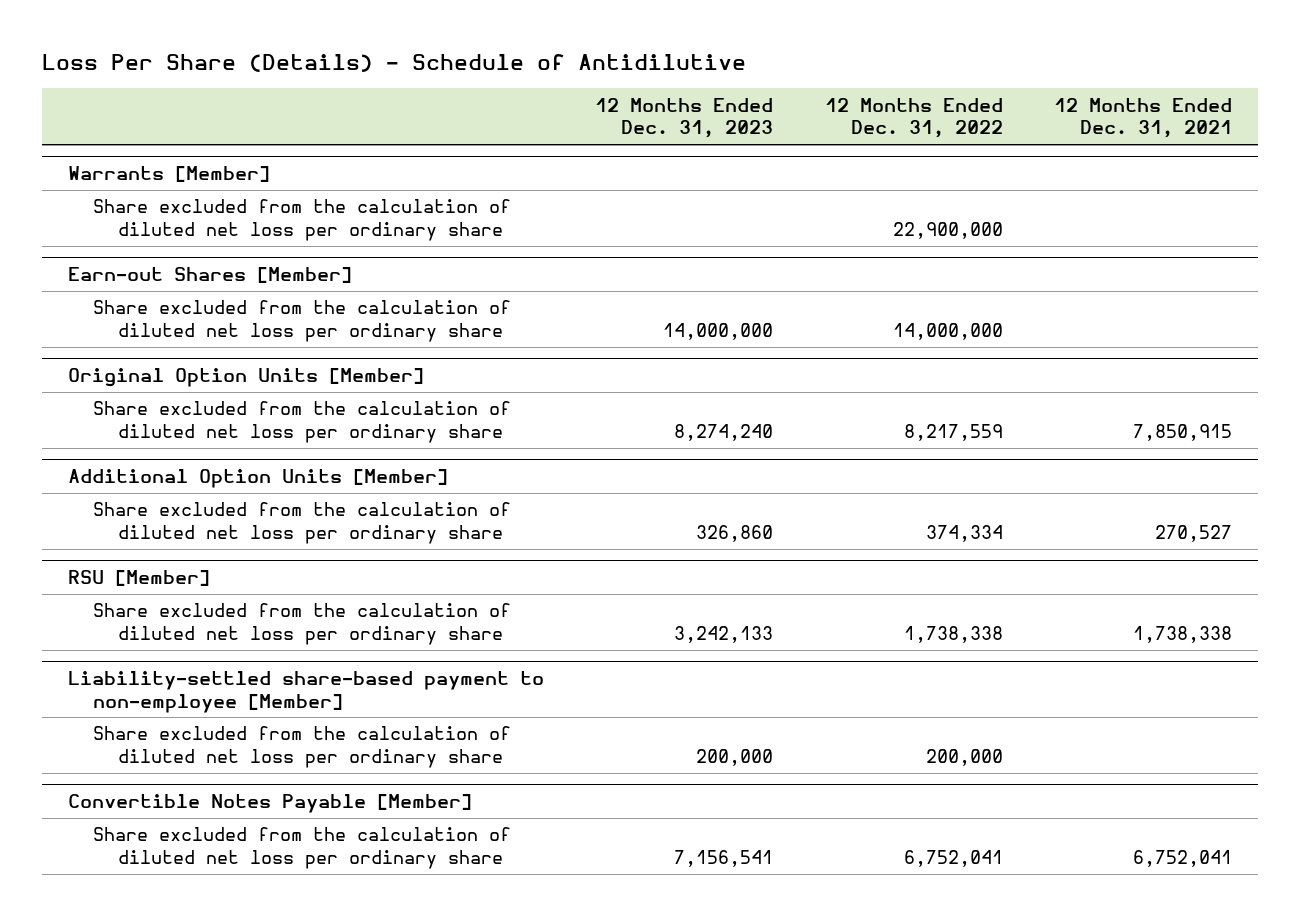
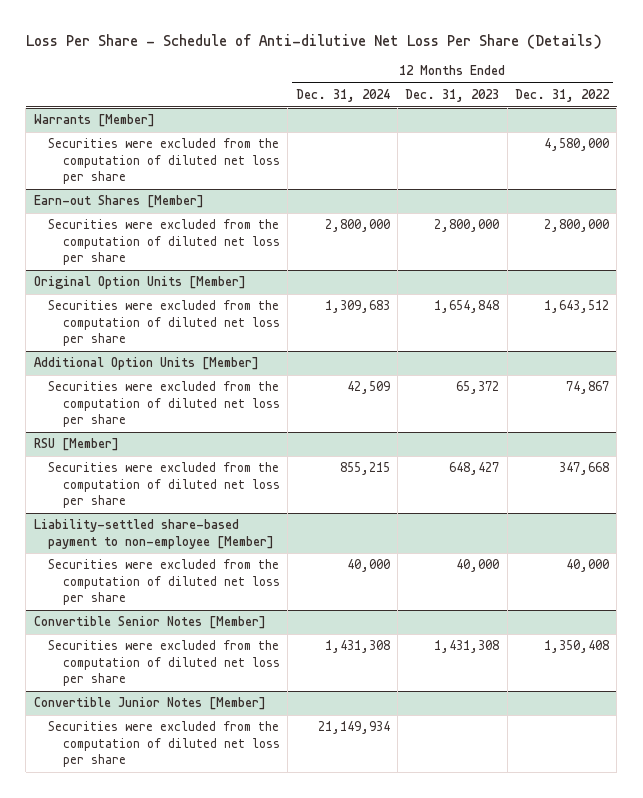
[42,54,747,73] Loss Per Share (Details) - Schedule of Antidilutive -> [25,33,602,49] Loss Per Share - Schedule of Anti-dilutive Net Loss Per Share (Details)
[1054,97,1233,139] 12 Months Ended Dec. 31, 2021 -> none
none -> [295,89,390,103] Dec. 31, 2024
[93,199,512,242] Share excluded from the calculation of diluted net loss per ordinary share -> [48,138,280,185] Securities were excluded from the computation of diluted net loss per share
[892,222,1003,240] 22,900,000 -> [544,138,610,152] 4,580,000
[93,300,512,343] Share excluded from the calculation of diluted net loss per ordinary share -> [48,219,280,266] Securities were excluded from the computation of diluted net loss per share
[663,323,774,341] 14,000,000 -> [434,219,500,233] 2,800,000
[892,323,1003,341] 14,000,000 -> [544,219,610,233] 2,800,000
[93,401,512,444] Share excluded from the calculation of diluted net loss per ordinary share -> [48,300,280,347] Securities were excluded from the computation of diluted net loss per share
[674,424,774,442] 8,274,240 -> [434,300,500,314] 1,654,848
[903,424,1003,442] 8,217,559 -> [544,300,610,314] 1,643,512
[93,502,512,545] Share excluded from the calculation of diluted net loss per ordinary share -> [48,381,280,428] Securities were excluded from the computation of diluted net loss per share
[696,525,774,543] 326,860 -> [456,381,500,395] 65,372
[925,525,1003,543] 374,334 -> [566,381,610,395] 74,867
[93,603,512,646] Share excluded from the calculation of diluted net loss per ordinary share -> [48,462,280,509] Securities were excluded from the computation of diluted net loss per share
[674,626,774,644] 3,242,133 -> [449,462,500,476] 648,427
[903,626,1003,644] 1,738,338 -> [559,462,610,476] 347,668
[93,726,512,769] Share excluded from the calculation of diluted net loss per ordinary share -> [48,559,280,606] Securities were excluded from the computation of diluted net loss per share
[696,749,774,767] 200,000 -> [456,559,500,573] 40,000
[925,749,1003,767] 200,000 -> [566,559,610,573] 40,000
[67,793,472,813] Convertible Notes Payable [Member] -> [33,616,266,630] Convertible Senior Notes [Member]
[93,827,512,870] Share excluded from the calculation of diluted net loss per ordinary share -> [48,640,280,687] Securities were excluded from the computation of diluted net loss per share
[674,850,774,868] 7,156,541 -> [434,640,500,654] 1,431,308
[903,850,1003,868] 6,752,041 -> [544,640,610,654] 1,350,408
none -> [33,697,266,711] Convertible Junior Notes [Member]
none -> [48,721,280,768] Securities were excluded from the computation of diluted net loss per share

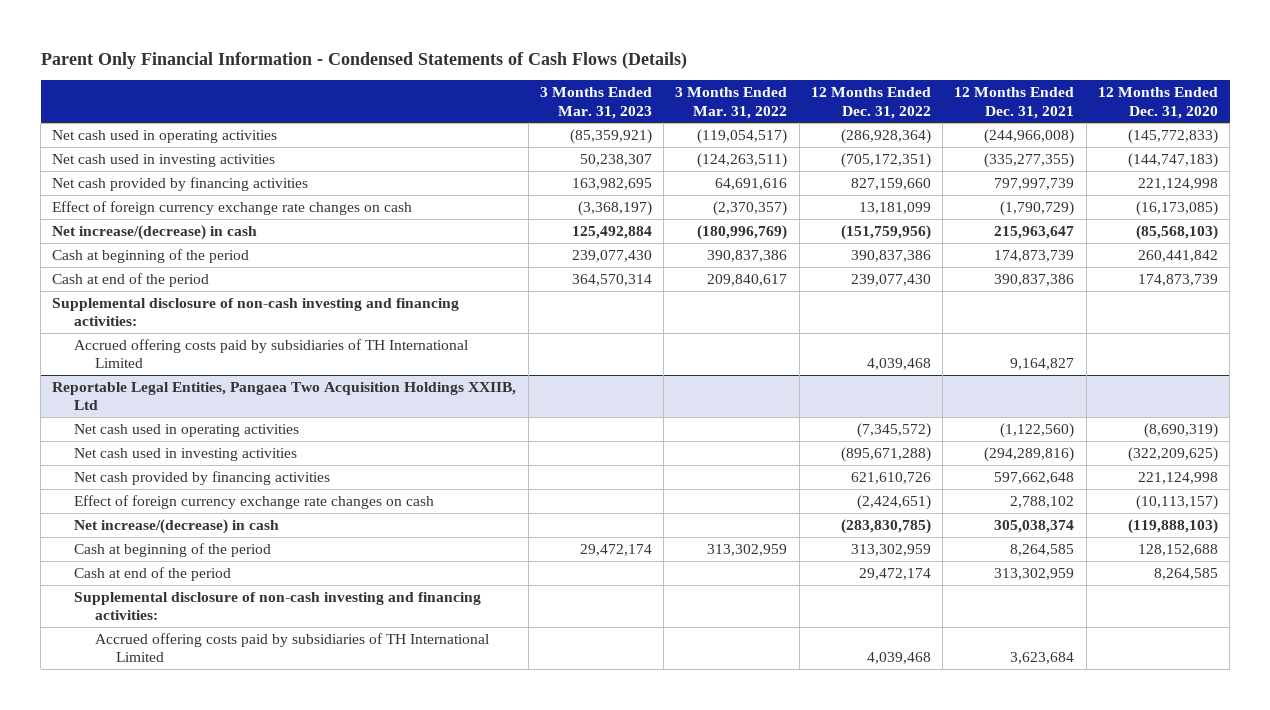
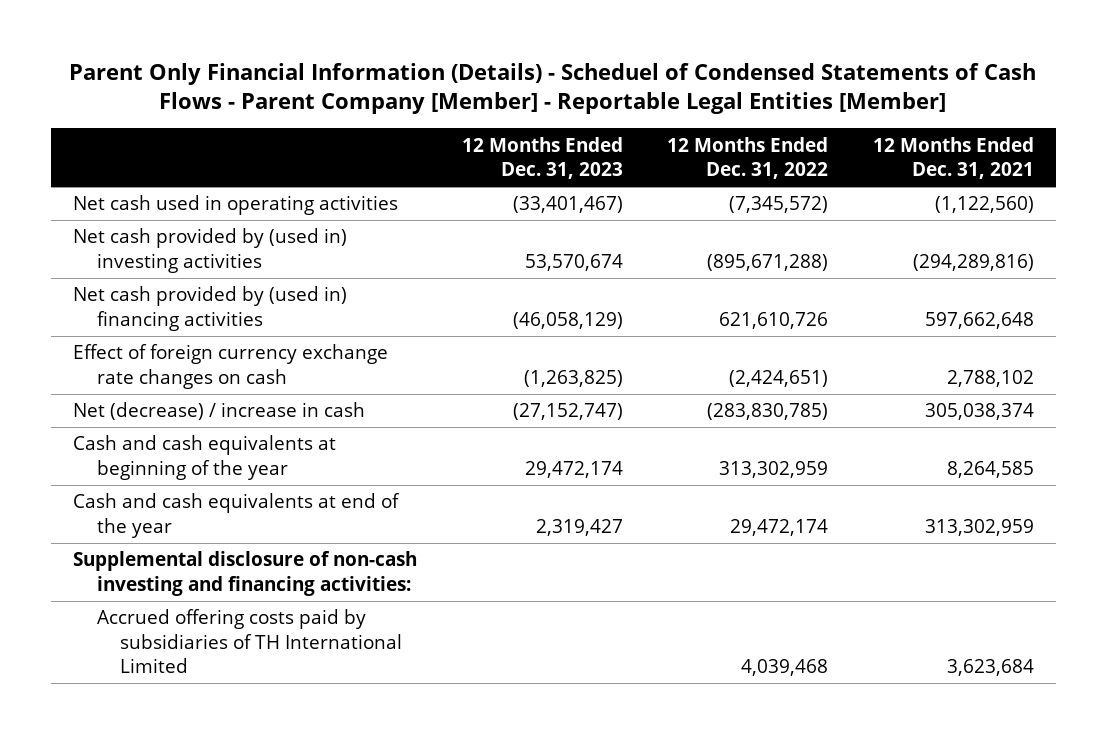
[40,51,687,69] Parent Only Financial Information - Condensed Statements of Cash Flows (Details) -> [69,63,1037,115] Parent Only Financial Information (Details) - Scheduel of Condensed Statements of Cash Flows - Parent Company [Member] - Reportable Legal Entities [Member]
[539,86,652,119] 3 Months Ended Mar. 31, 2023 -> none
[675,86,788,119] 3 Months Ended Mar. 31, 2022 -> none
[1098,86,1219,119] 12 Months Ended Dec. 31, 2020 -> none
none -> [461,136,623,180] 12 Months Ended Dec. 31, 2023
[52,129,278,143] Net cash used in operating activities -> none
[52,153,276,167] Net cash used in investing activities -> none
[52,176,309,191] Net cash provided by financing activities -> none
[52,200,413,215] Effect of foreign currency exchange rate changes on cash -> none
[52,224,258,240] Net increase/(decrease) in cash -> none
[52,248,250,263] Cash at beginning of the period -> none
[52,272,210,287] Cash at end of the period -> none
[52,297,460,327] Supplemental disclosure of non-cash investing and financing activities: -> none
[73,338,468,369] Accrued offering costs paid by subsidiaries of TH International Limited -> none
[52,381,517,411] Reportable Legal Entities, Pangaea Two Acquisition Holdings XXIIB, Ltd -> none
[73,447,297,461] Net cash used in investing activities -> [72,228,347,273] Net cash provided by (used in) investing activities
[73,470,330,485] Net cash provided by financing activities -> [72,286,347,331] Net cash provided by (used in) financing activities
[73,518,279,534] Net increase/(decrease) in cash -> [72,402,365,421] Net (decrease) / increase in cash
[73,542,271,557] Cash at beginning of the period -> [72,435,336,480] Cash and cash equivalents at beginning of the year
[73,566,231,581] Cash at end of the period -> [72,493,400,538] Cash and cash equivalents at end of the year

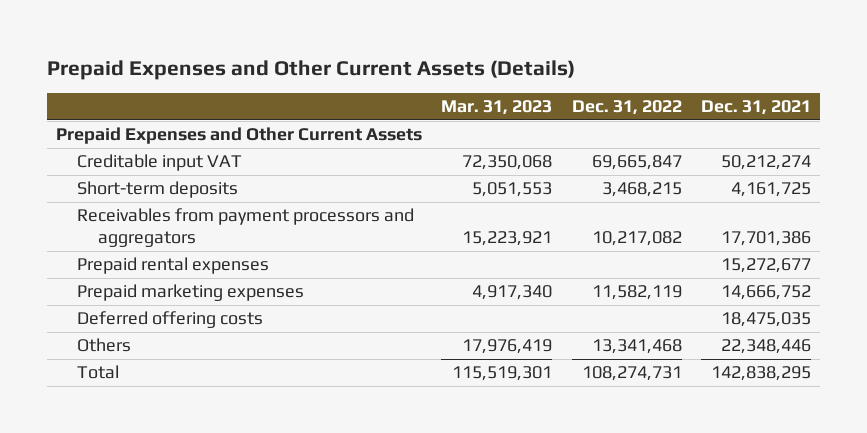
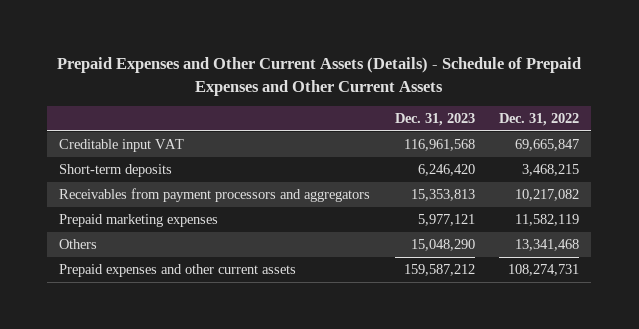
[46,59,575,80] Prepaid Expenses and Other Current Assets (Details) -> [57,57,582,96] Prepaid Expenses and Other Current Assets (Details) - Schedule of Prepaid Expenses and Other Current Assets
[441,100,553,116] Mar. 31, 2023 -> none
[700,100,811,116] Dec. 31, 2021 -> none
none -> [394,112,475,126] Dec. 31, 2023
[56,127,423,145] Prepaid Expenses and Other Current Assets -> none
[77,257,270,275] Prepaid rental expenses -> none
[77,311,264,329] Deferred offering costs -> none
[77,365,120,380] Total -> [59,264,297,278] Prepaid expenses and other current assets

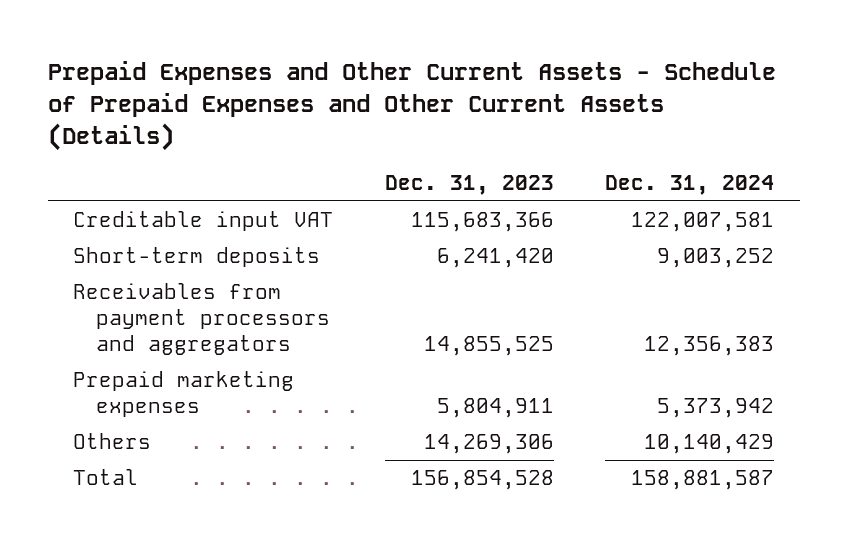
[57,57,582,96] Prepaid Expenses and Other Current Assets (Details) - Schedule of Prepaid Expenses and Other Current Assets -> [47,60,776,152] Prepaid Expenses and Other Current Assets - Schedule of Prepaid Expenses and Other Current Assets (Details)
[499,112,580,126] Dec. 31, 2022 -> none
none -> [604,175,774,196] Dec. 31, 2024
[59,264,297,278] Prepaid expenses and other current assets -> none
[403,139,475,152] 116,961,568 -> [410,212,554,233] 115,683,366
[417,164,475,177] 6,246,420 -> [436,248,554,269] 6,241,420
[410,189,475,202] 15,353,813 -> [423,336,554,357] 14,855,525
[417,214,475,227] 5,977,121 -> [436,398,554,419] 5,804,911
[410,239,475,252] 15,048,290 -> [423,434,554,455] 14,269,306
none -> [73,469,139,486] Total

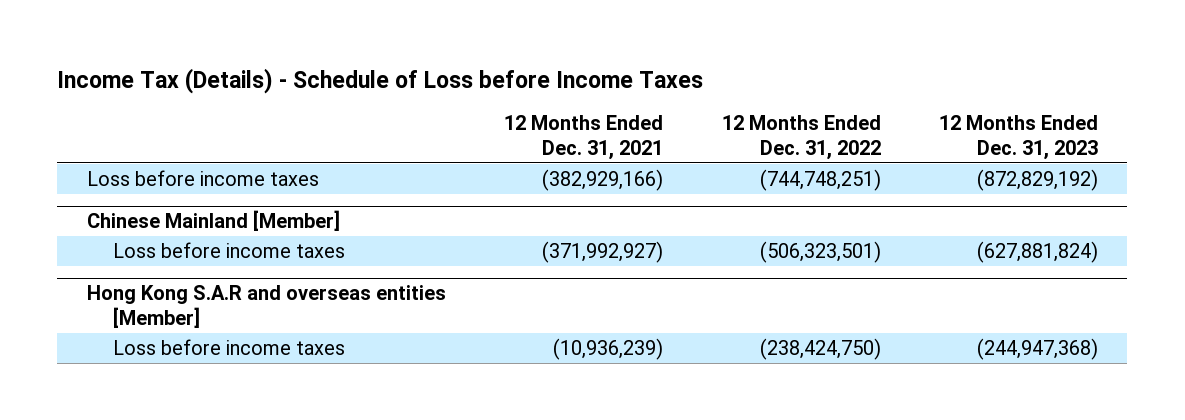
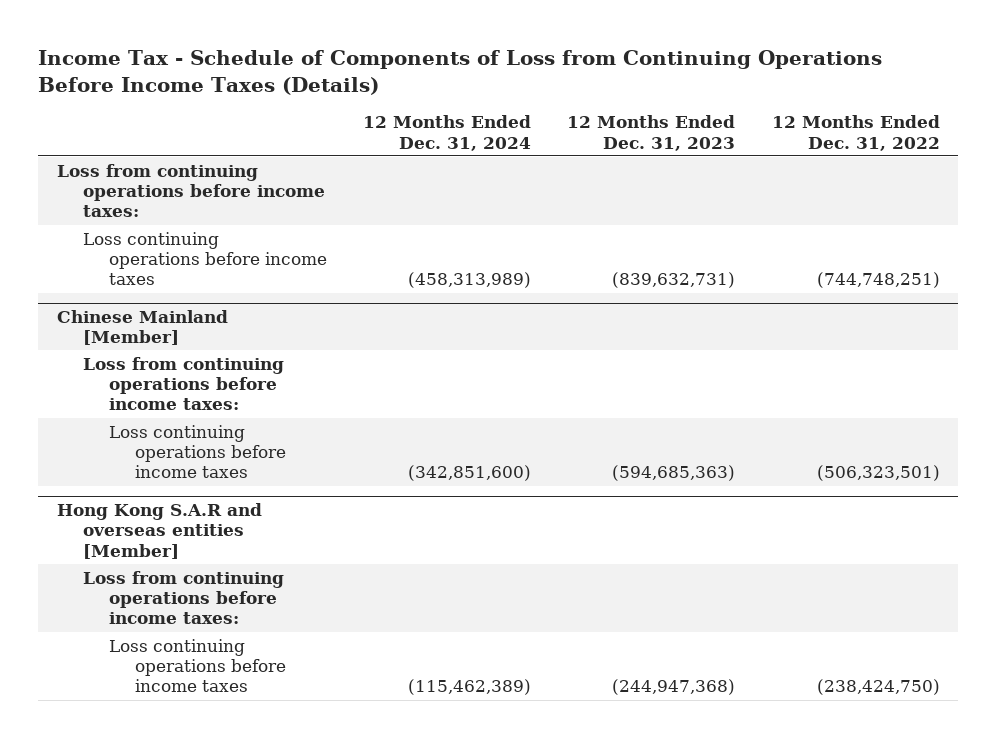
[57,68,704,95] Income Tax (Details) - Schedule of Loss before Income Taxes -> [38,50,883,95] Income Tax - Schedule of Components of Loss from Continuing Operations Before Income Taxes (Details)
[504,115,664,161] 12 Months Ended Dec. 31, 2021 -> none
none -> [363,115,532,151] 12 Months Ended Dec. 31, 2024
none -> [56,163,325,218] Loss from continuing operations before income taxes:
[86,169,319,186] Loss before income taxes -> [82,231,327,286] Loss continuing operations before income taxes
[977,168,1099,191] (872,829,192) -> [612,272,736,289] (839,632,731)
none -> [82,356,284,411] Loss from continuing operations before income taxes:
[113,241,346,258] Loss before income taxes -> [108,424,286,479] Loss continuing operations before income taxes
[977,240,1099,263] (627,881,824) -> [612,465,736,482] (594,685,363)
none -> [82,570,284,625] Loss from continuing operations before income taxes:
[113,338,346,355] Loss before income taxes -> [108,638,286,693] Loss continuing operations before income taxes

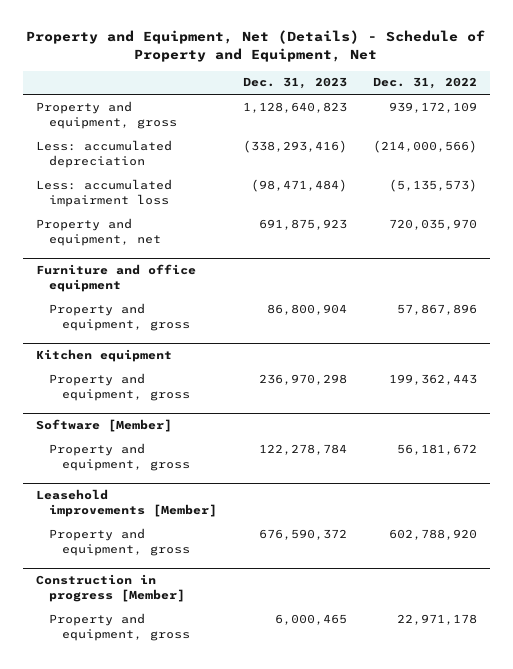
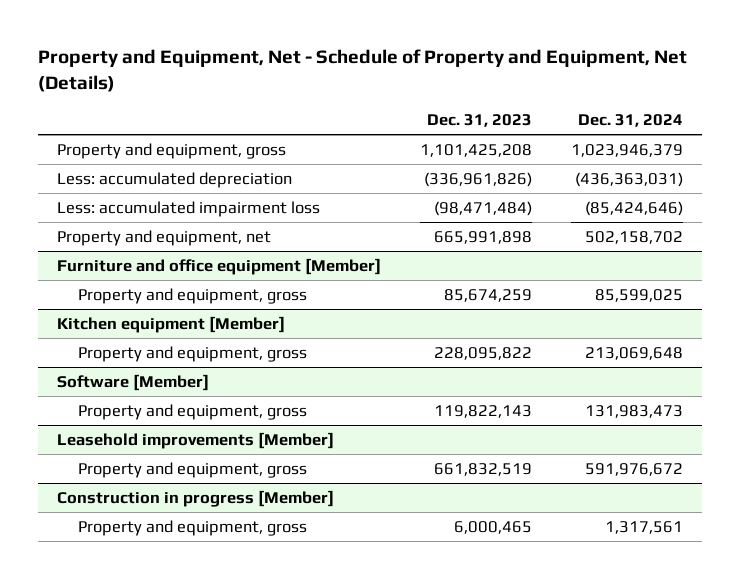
[26,30,486,62] Property and Equipment, Net (Details) - Schedule of Property and Equipment, Net -> [37,49,687,93] Property and Equipment, Net - Schedule of Property and Equipment, Net (Details)
[372,77,477,90] Dec. 31, 2022 -> none
none -> [578,114,684,128] Dec. 31, 2024
[242,101,347,113] 1,128,640,823 -> [420,143,533,157] 1,101,425,208
[242,139,347,153] (338,293,416) -> [424,171,533,187] (336,961,826)
[258,218,347,230] 691,875,923 -> [434,230,533,244] 665,991,898
[36,264,197,293] Furniture and office equipment -> [57,257,382,275] Furniture and office equipment [Member]
[266,303,347,315] 86,800,904 -> [444,288,533,302] 85,674,259
[36,349,173,363] Kitchen equipment -> [57,315,286,333] Kitchen equipment [Member]
[258,373,347,385] 236,970,298 -> [434,346,533,360] 228,095,822
[258,443,347,455] 122,278,784 -> [434,404,533,418] 119,822,143
[258,528,347,540] 676,590,372 -> [434,462,533,476] 661,832,519

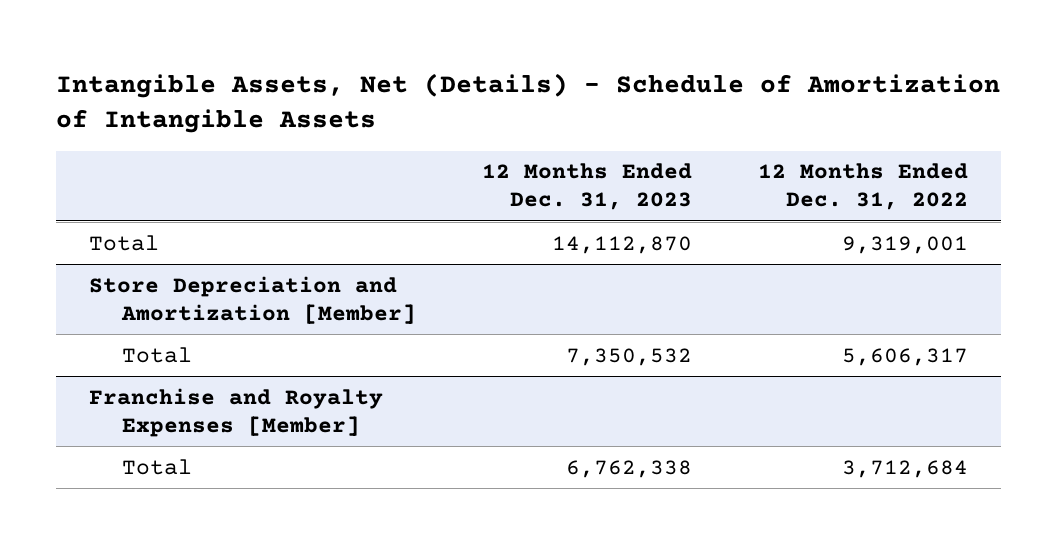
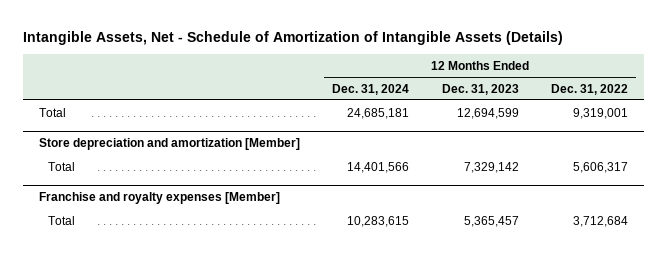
[55,72,1000,134] Intangible Assets, Net (Details) - Schedule of Amortization of Intangible Assets -> [22,30,563,45] Intangible Assets, Net - Schedule of Amortization of Intangible Assets (Details)
none -> [332,83,410,95] Dec. 31, 2024
[551,235,692,254] 14,112,870 -> [456,107,519,119] 12,694,599
[88,275,416,324] Store Depreciation and Amortization [Member] -> [39,138,301,151] Store depreciation and amortization [Member]
[565,347,692,366] 7,350,532 -> [463,161,519,173] 7,329,142
[88,387,383,437] Franchise and Royalty Expenses [Member] -> [39,192,281,205] Franchise and royalty expenses [Member]
[565,459,692,478] 6,762,338 -> [463,215,519,227] 5,365,457

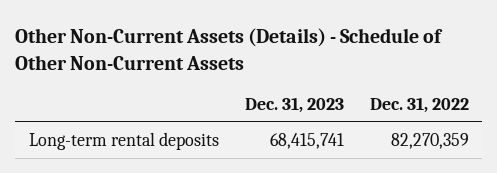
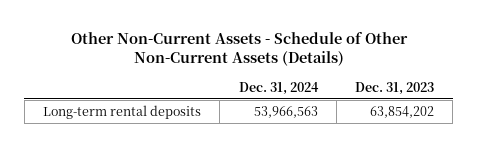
[15,27,444,70] Other Non-Current Assets (Details) - Schedule of Other Non-Current Assets -> [70,31,408,67] Other Non-Current Assets - Schedule of Other Non-Current Assets (Details)
[369,97,469,114] Dec. 31, 2022 -> none
none -> [238,81,319,95] Dec. 31, 2024
[269,133,344,150] 68,415,741 -> [370,105,435,118] 63,854,202

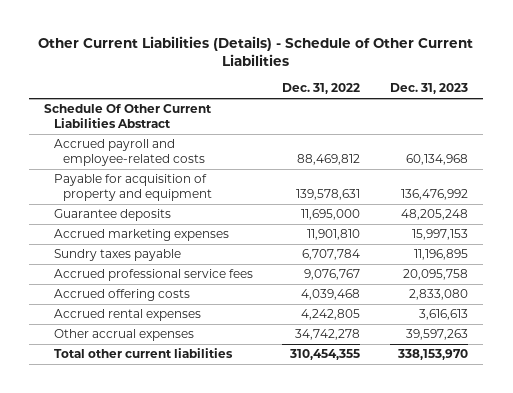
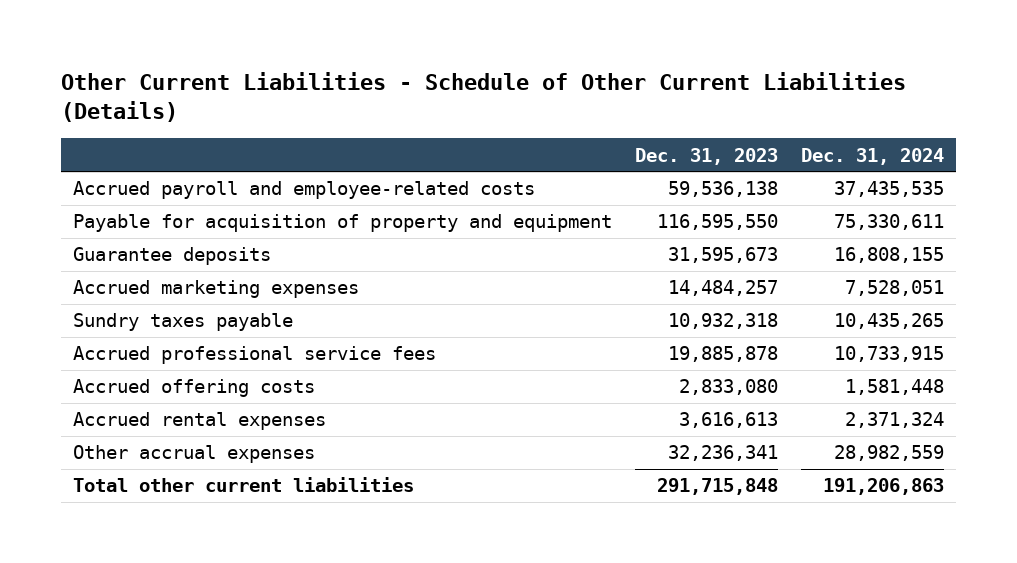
[38,35,474,67] Other Current Liabilities (Details) - Schedule of Other Current Liabilities -> [60,72,906,123] Other Current Liabilities - Schedule of Other Current Liabilities (Details)
[282,83,361,95] Dec. 31, 2022 -> none
none -> [801,147,945,165] Dec. 31, 2024
[44,104,213,129] Schedule Of Other Current Liabilities Abstract -> none
[406,154,469,166] 60,134,968 -> [667,181,778,198] 59,536,138
[401,189,469,201] 136,476,992 -> [656,214,778,231] 116,595,550
[401,209,469,221] 48,205,248 -> [667,247,778,264] 31,595,673
[412,229,469,241] 15,997,153 -> [667,280,778,297] 14,484,257
[414,249,469,261] 11,196,895 -> [667,313,778,330] 10,932,318
[403,269,469,281] 20,095,758 -> [667,346,778,363] 19,885,878
[406,329,469,341] 39,597,263 -> [667,445,778,462] 32,236,341
[397,349,469,361] 338,153,970 -> [656,478,778,496] 291,715,848

